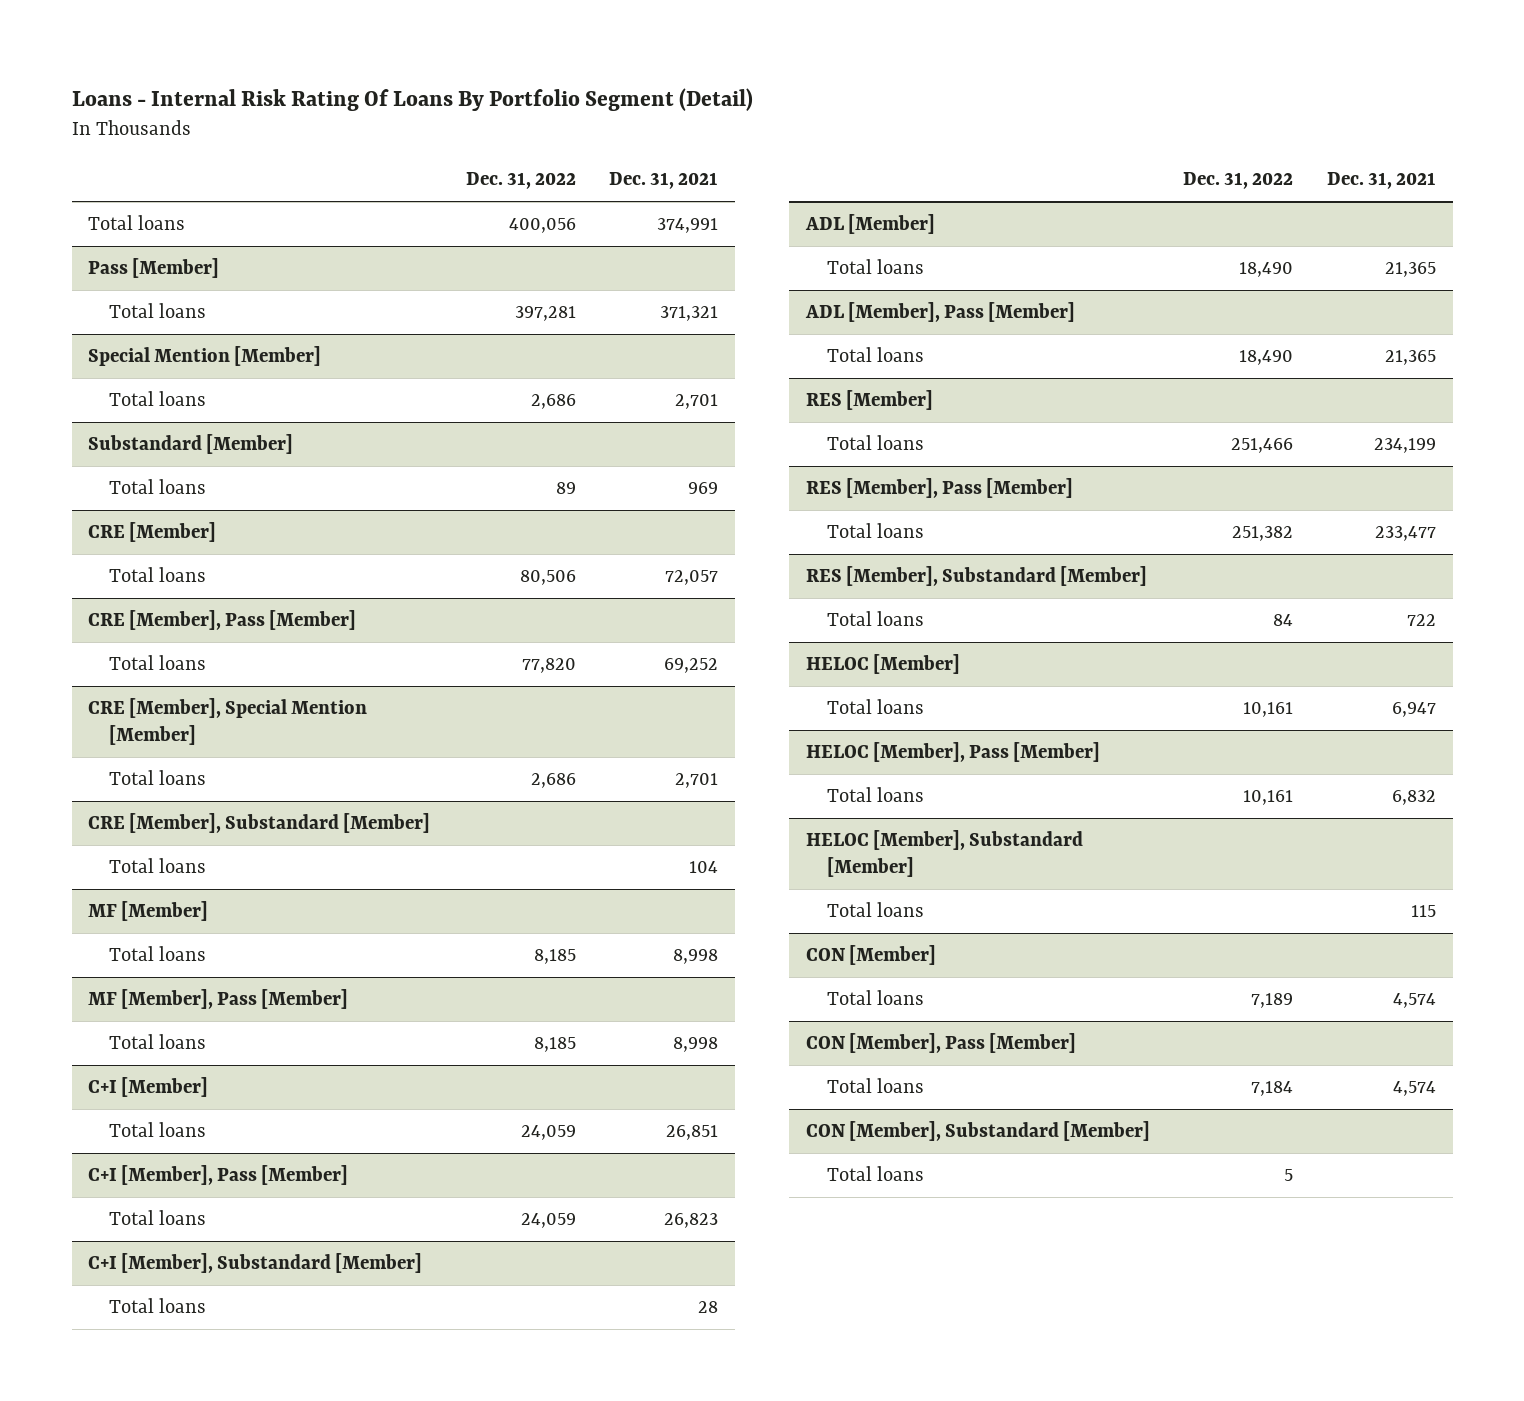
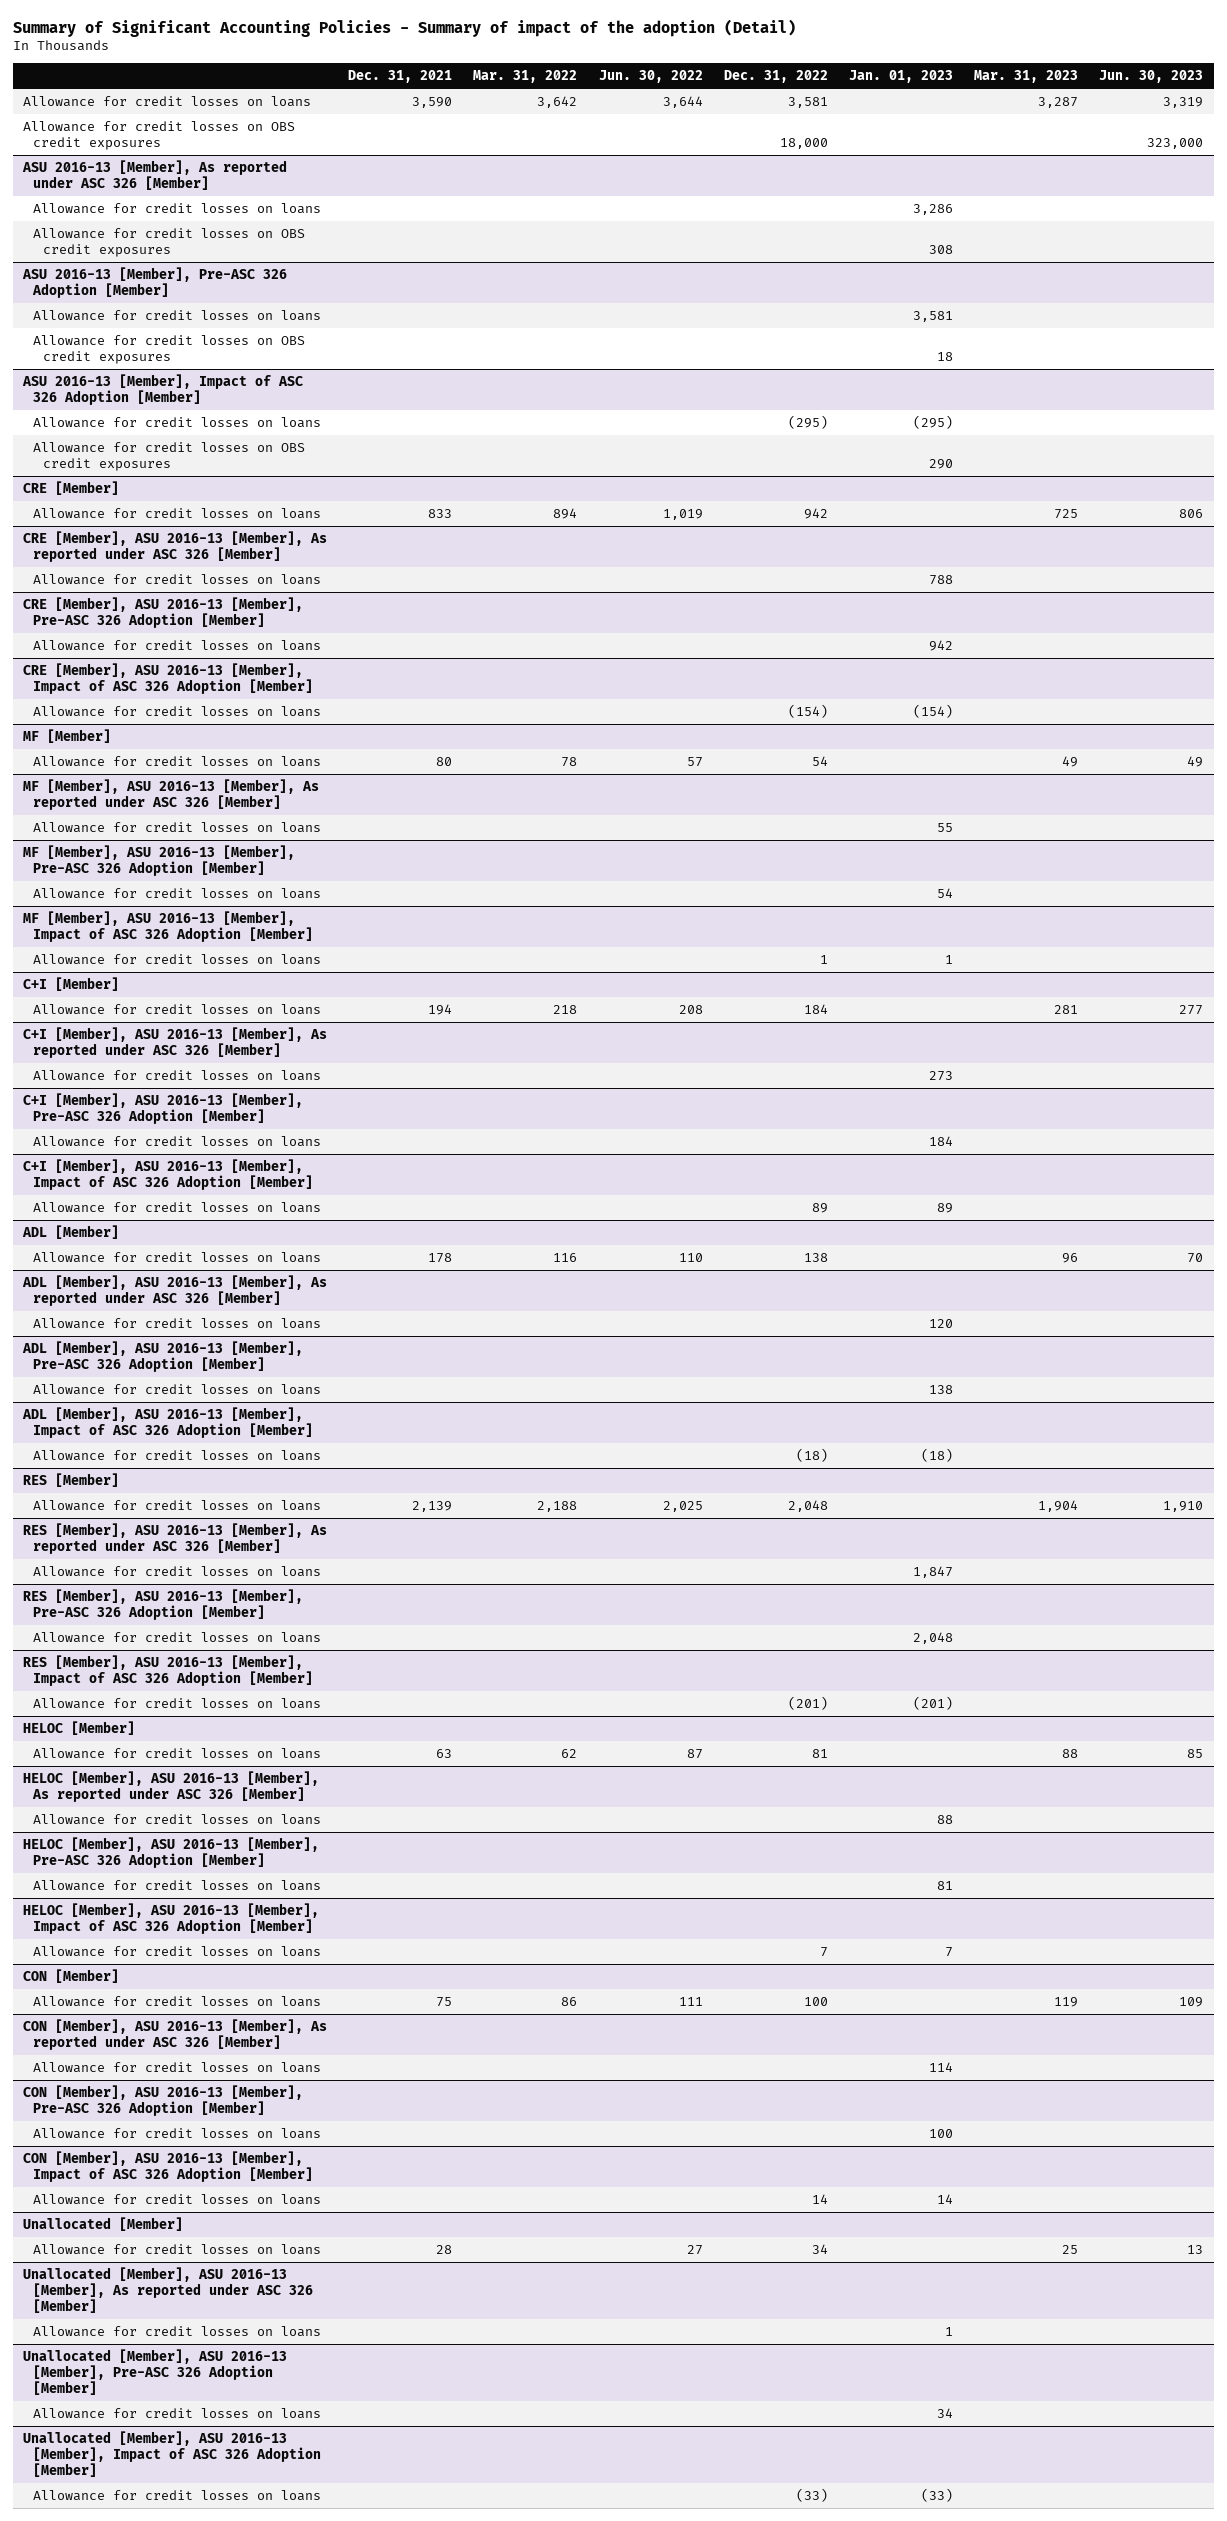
[71,87,753,111] Loans - Internal Risk Rating Of Loans By Portfolio Segment (Detail) -> [12,18,796,37] Summary of Significant Accounting Policies - Summary of impact of the adoption (Detail)
none -> [473,70,578,84] Mar. 31, 2022
none -> [598,70,703,84] Jun. 30, 2022
none -> [849,70,954,84] Jan. 01, 2023
none -> [974,70,1079,84] Mar. 31, 2023
none -> [1099,70,1204,84] Jun. 30, 2023
[88,215,186,231] Total loans -> none
[88,258,220,279] Pass [Member] -> none
[109,303,207,319] Total loans -> none
[88,346,322,367] Special Mention [Member] -> none
[109,391,207,407] Total loans -> none
[88,434,294,455] Substandard [Member] -> none
[109,479,207,495] Total loans -> none
none -> [23,96,312,108] Allowance for credit losses on loans
none -> [23,121,296,151] Allowance for credit losses on OBS credit exposures
none -> [22,160,288,191] ASU 2016-13 [Member], As reported under ASC 326 [Member]
none -> [32,203,321,215] Allowance for credit losses on loans
none -> [32,228,305,258] Allowance for credit losses on OBS credit exposures
none -> [22,267,288,299] ASU 2016-13 [Member], Pre-ASC 326 Adoption [Member]
none -> [32,310,321,322] Allowance for credit losses on loans
none -> [32,335,305,365] Allowance for credit losses on OBS credit exposures
none -> [22,374,304,406] ASU 2016-13 [Member], Impact of ASC 326 Adoption [Member]
none -> [32,417,321,429] Allowance for credit losses on loans
none -> [32,442,305,472] Allowance for credit losses on OBS credit exposures
[109,567,207,583] Total loans -> none
[88,610,357,631] CRE [Member], Pass [Member] -> none
[109,655,207,671] Total loans -> none
[88,698,368,746] CRE [Member], Special Mention [Member] -> none
[109,770,207,786] Total loans -> none
[88,813,431,834] CRE [Member], Substandard [Member] -> none
[109,858,207,874] Total loans -> none
none -> [32,508,321,520] Allowance for credit losses on loans
none -> [23,531,328,563] CRE [Member], ASU 2016-13 [Member], As reported under ASC 326 [Member]
none -> [32,574,321,586] Allowance for credit losses on loans
none -> [23,597,304,629] CRE [Member], ASU 2016-13 [Member], Pre-ASC 326 Adoption [Member]
none -> [32,640,321,652] Allowance for credit losses on loans
none -> [23,663,313,695] CRE [Member], ASU 2016-13 [Member], Impact of ASC 326 Adoption [Member]
none -> [32,706,321,718] Allowance for credit losses on loans
[109,946,207,962] Total loans -> none
[88,989,349,1010] MF [Member], Pass [Member] -> none
[109,1034,207,1050] Total loans -> none
none -> [32,756,321,768] Allowance for credit losses on loans
none -> [23,779,320,811] MF [Member], ASU 2016-13 [Member], As reported under ASC 326 [Member]
none -> [32,822,321,834] Allowance for credit losses on loans
none -> [23,845,296,877] MF [Member], ASU 2016-13 [Member], Pre-ASC 326 Adoption [Member]
none -> [32,888,321,900] Allowance for credit losses on loans
none -> [23,911,313,943] MF [Member], ASU 2016-13 [Member], Impact of ASC 326 Adoption [Member]
none -> [32,954,321,966] Allowance for credit losses on loans
[109,1122,207,1138] Total loans -> none
[88,1165,349,1186] C+I [Member], Pass [Member] -> none
[109,1210,207,1226] Total loans -> none
[88,1253,423,1274] C+I [Member], Substandard [Member] -> none
[109,1298,207,1314] Total loans -> none
none -> [32,1004,321,1016] Allowance for credit losses on loans
none -> [23,1027,328,1059] C+I [Member], ASU 2016-13 [Member], As reported under ASC 326 [Member]
none -> [32,1070,321,1082] Allowance for credit losses on loans
none -> [23,1093,304,1125] C+I [Member], ASU 2016-13 [Member], Pre-ASC 326 Adoption [Member]
none -> [32,1136,321,1148] Allowance for credit losses on loans
none -> [23,1159,313,1191] C+I [Member], ASU 2016-13 [Member], Impact of ASC 326 Adoption [Member]
none -> [32,1202,321,1214] Allowance for credit losses on loans
[827,259,925,275] Total loans -> none
[805,302,1076,323] ADL [Member], Pass [Member] -> none
[827,347,925,363] Total loans -> none
none -> [32,1252,321,1264] Allowance for credit losses on loans
none -> [22,1275,328,1307] ADL [Member], ASU 2016-13 [Member], As reported under ASC 326 [Member]
none -> [32,1318,321,1330] Allowance for credit losses on loans
none -> [22,1341,304,1373] ADL [Member], ASU 2016-13 [Member], Pre-ASC 326 Adoption [Member]
none -> [32,1384,321,1396] Allowance for credit losses on loans
none -> [22,1407,313,1439] ADL [Member], ASU 2016-13 [Member], Impact of ASC 326 Adoption [Member]
none -> [32,1450,321,1462] Allowance for credit losses on loans
[827,435,925,451] Total loans -> none
[806,478,1074,499] RES [Member], Pass [Member] -> none
[827,523,925,539] Total loans -> none
[806,566,1148,587] RES [Member], Substandard [Member] -> none
[827,611,925,627] Total loans -> none
none -> [32,1500,321,1512] Allowance for credit losses on loans
none -> [23,1523,328,1555] RES [Member], ASU 2016-13 [Member], As reported under ASC 326 [Member]
none -> [32,1566,321,1578] Allowance for credit losses on loans
none -> [23,1589,304,1621] RES [Member], ASU 2016-13 [Member], Pre-ASC 326 Adoption [Member]
none -> [32,1632,321,1644] Allowance for credit losses on loans
none -> [23,1655,313,1687] RES [Member], ASU 2016-13 [Member], Impact of ASC 326 Adoption [Member]
none -> [32,1698,321,1710] Allowance for credit losses on loans
[827,699,925,715] Total loans -> none
[806,742,1101,763] HELOC [Member], Pass [Member] -> none
[827,787,925,803] Total loans -> none
[806,830,1084,878] HELOC [Member], Substandard [Member] -> none
[827,902,925,918] Total loans -> none
none -> [32,1748,321,1760] Allowance for credit losses on loans
none -> [23,1771,320,1803] HELOC [Member], ASU 2016-13 [Member], As reported under ASC 326 [Member]
none -> [32,1814,321,1826] Allowance for credit losses on loans
none -> [23,1837,320,1869] HELOC [Member], ASU 2016-13 [Member], Pre-ASC 326 Adoption [Member]
none -> [32,1880,321,1892] Allowance for credit losses on loans
none -> [23,1903,320,1935] HELOC [Member], ASU 2016-13 [Member], Impact of ASC 326 Adoption [Member]
none -> [32,1946,321,1958] Allowance for credit losses on loans
[827,990,925,1006] Total loans -> none
[806,1033,1077,1054] CON [Member], Pass [Member] -> none
[827,1078,925,1094] Total loans -> none
[806,1121,1151,1142] CON [Member], Substandard [Member] -> none
[827,1166,925,1182] Total loans -> none
none -> [32,1996,321,2008] Allowance for credit losses on loans
none -> [23,2019,328,2051] CON [Member], ASU 2016-13 [Member], As reported under ASC 326 [Member]
none -> [32,2062,321,2074] Allowance for credit losses on loans
none -> [23,2085,304,2117] CON [Member], ASU 2016-13 [Member], Pre-ASC 326 Adoption [Member]
none -> [32,2128,321,2140] Allowance for credit losses on loans
none -> [23,2151,313,2183] CON [Member], ASU 2016-13 [Member], Impact of ASC 326 Adoption [Member]
none -> [32,2194,321,2206] Allowance for credit losses on loans
none -> [23,2217,184,2232] Unallocated [Member]
none -> [32,2244,321,2256] Allowance for credit losses on loans
none -> [23,2267,313,2314] Unallocated [Member], ASU 2016-13 [Member], As reported under ASC 326 [Member]
none -> [32,2326,321,2338] Allowance for credit losses on loans
none -> [23,2349,288,2396] Unallocated [Member], ASU 2016-13 [Member], Pre-ASC 326 Adoption [Member]
none -> [32,2408,321,2420] Allowance for credit losses on loans
none -> [23,2431,321,2478] Unallocated [Member], ASU 2016-13 [Member], Impact of ASC 326 Adoption [Member]
none -> [32,2490,321,2502] Allowance for credit losses on loans

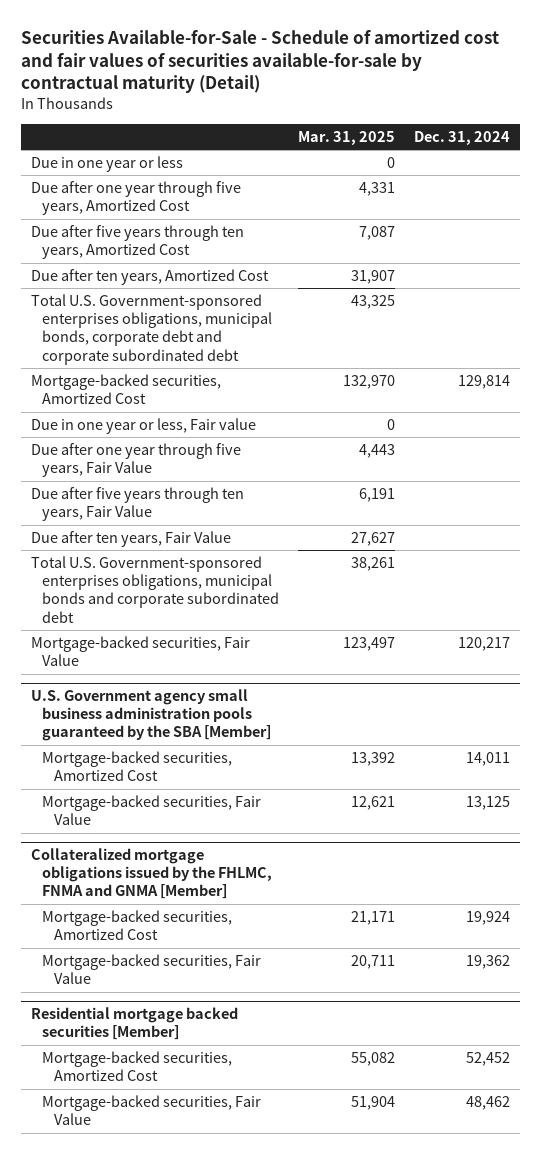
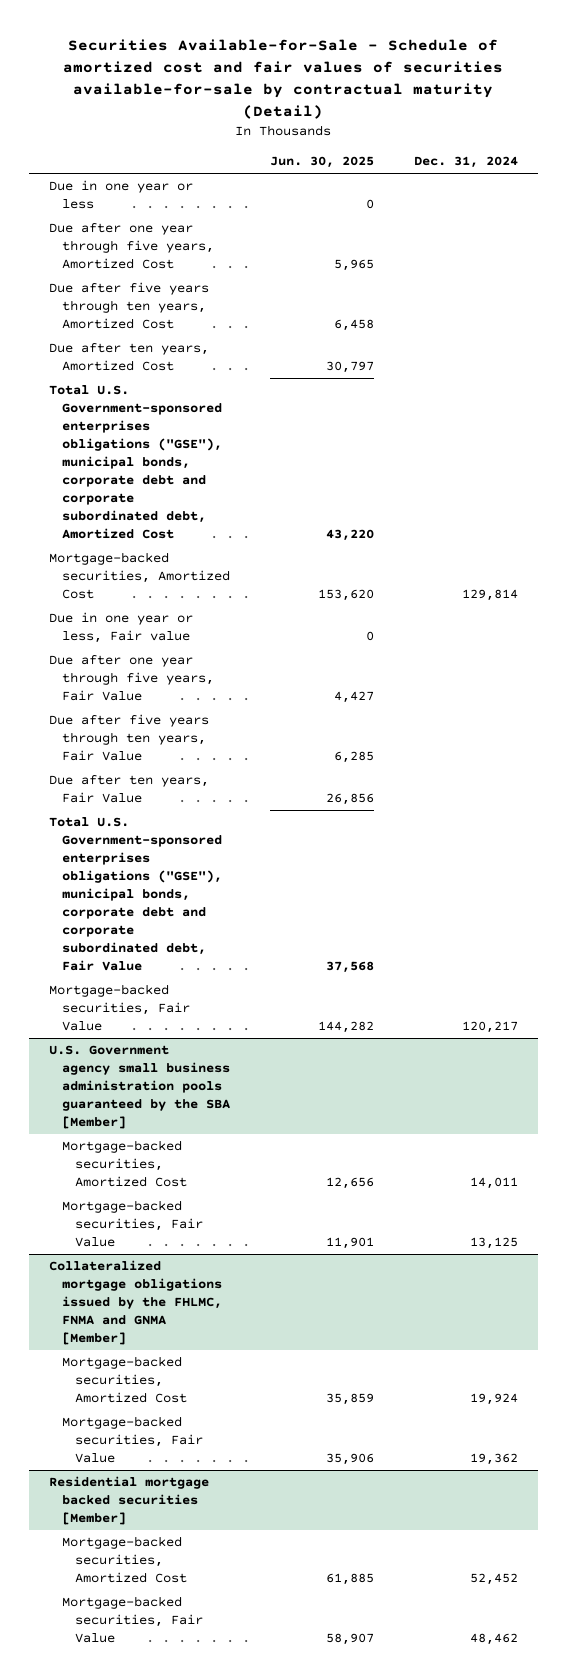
[298,130,396,145] Mar. 31, 2025 -> none
none -> [269,156,374,169] Jun. 30, 2025
[30,294,273,365] Total U.S. Government-sponsored enterprises obligations, municipal bonds, corporate debt and corporate subordinated debt -> [48,385,222,539] Total U.S. Government-sponsored enterprises obligations ("GSE"), municipal bonds, corporate debt and corporate subordinated debt, Amortized Cost
[30,556,280,623] Total U.S. Government-sponsored enterprises obligations, municipal bonds and corporate subordinated debt -> [48,817,222,971] Total U.S. Government-sponsored enterprises obligations ("GSE"), municipal bonds, corporate debt and corporate subordinated debt, Fair Value

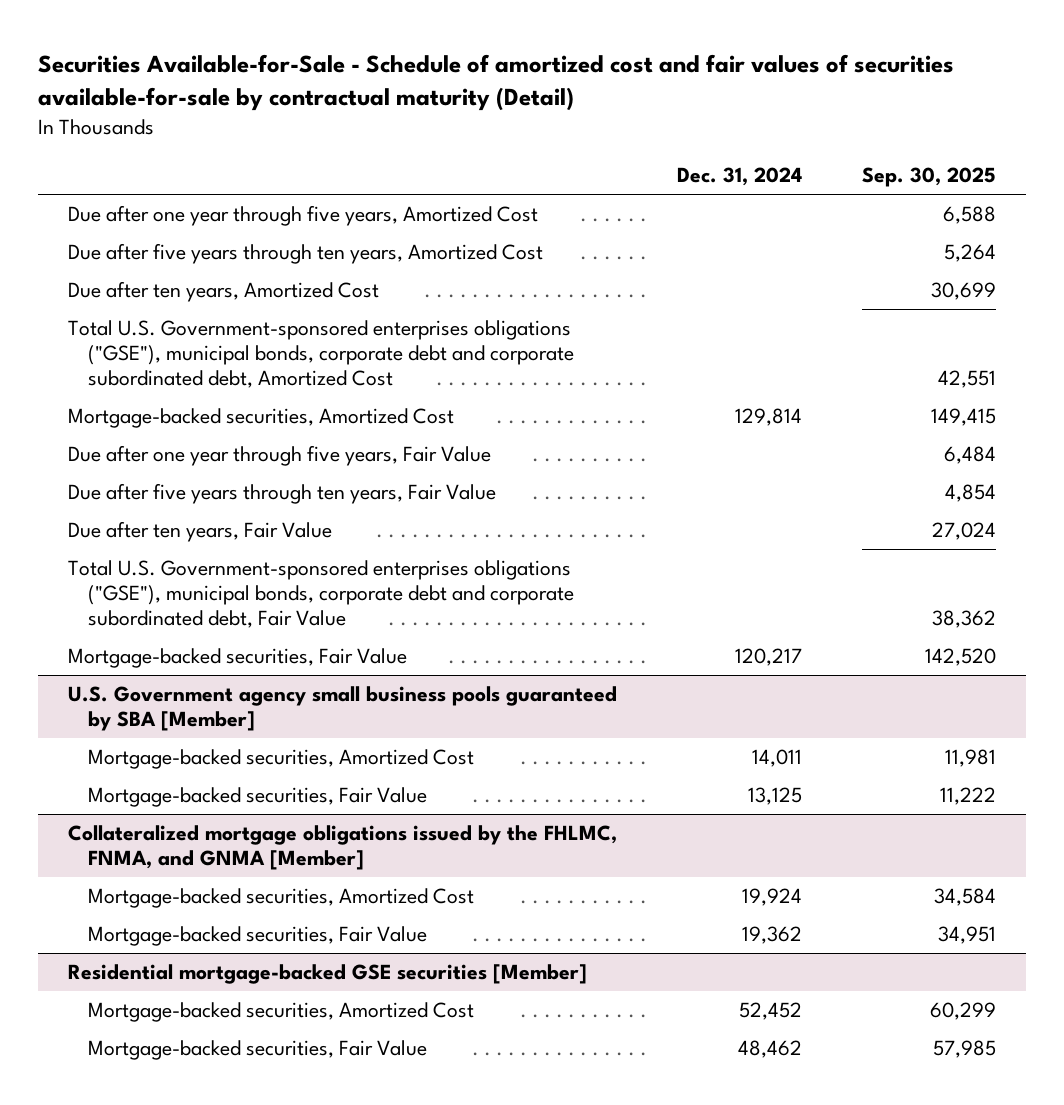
[269,156,374,169] Jun. 30, 2025 -> none
none -> [862,166,997,187] Sep. 30, 2025
[48,180,193,210] Due in one year or less -> none
[48,612,193,644] Due in one year or less, Fair value -> none
[48,1045,230,1130] U.S. Government agency small business administration pools guaranteed by the SBA [Member] -> [68,686,618,732] U.S. Government agency small business pools guaranteed by SBA [Member]
[48,1260,222,1346] Collateralized mortgage obligations issued by the FHLMC, FNMA and GNMA [Member] -> [68,825,618,871] Collateralized mortgage obligations issued by the FHLMC, FNMA, and GNMA [Member]
[48,1476,209,1526] Residential mortgage backed securities [Member] -> [68,964,588,985] Residential mortgage-backed GSE securities [Member]

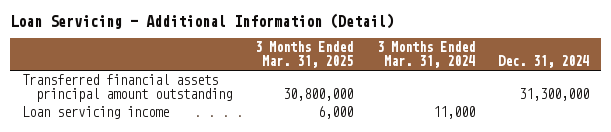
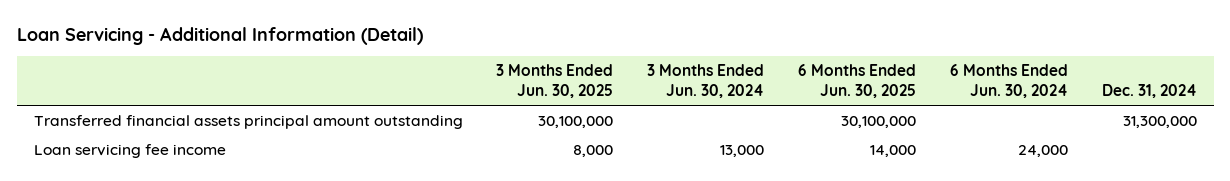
[255,41,354,69] 3 Months Ended Mar. 31, 2025 -> none
[376,41,475,69] 3 Months Ended Mar. 31, 2024 -> none
none -> [496,64,614,98] 3 Months Ended Jun. 30, 2025
none -> [647,64,765,98] 3 Months Ended Jun. 30, 2024
none -> [798,64,917,98] 6 Months Ended Jun. 30, 2025
none -> [949,64,1068,98] 6 Months Ended Jun. 30, 2024
[21,106,169,120] Loan servicing income -> [33,144,226,159] Loan servicing fee income

